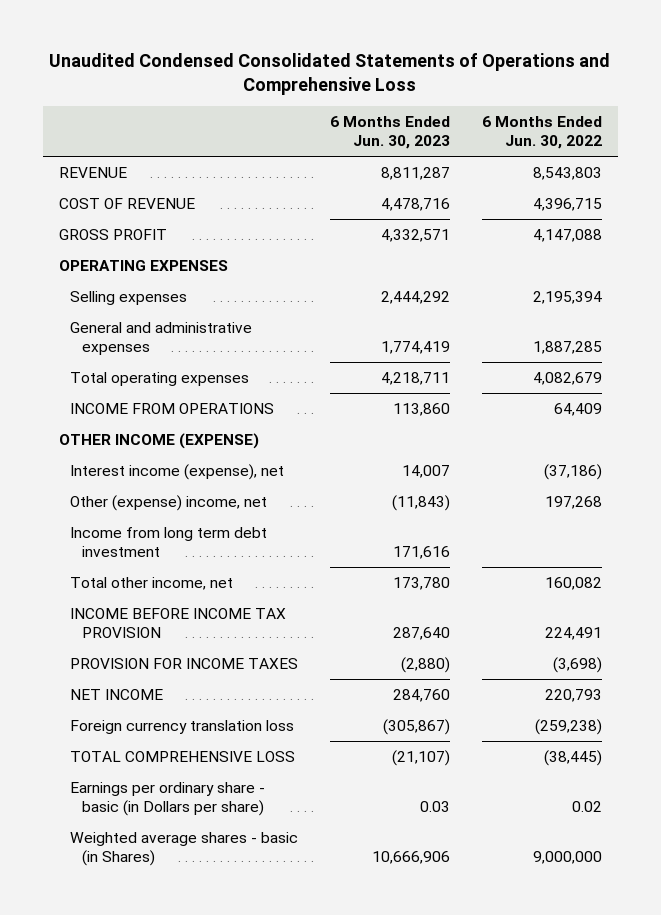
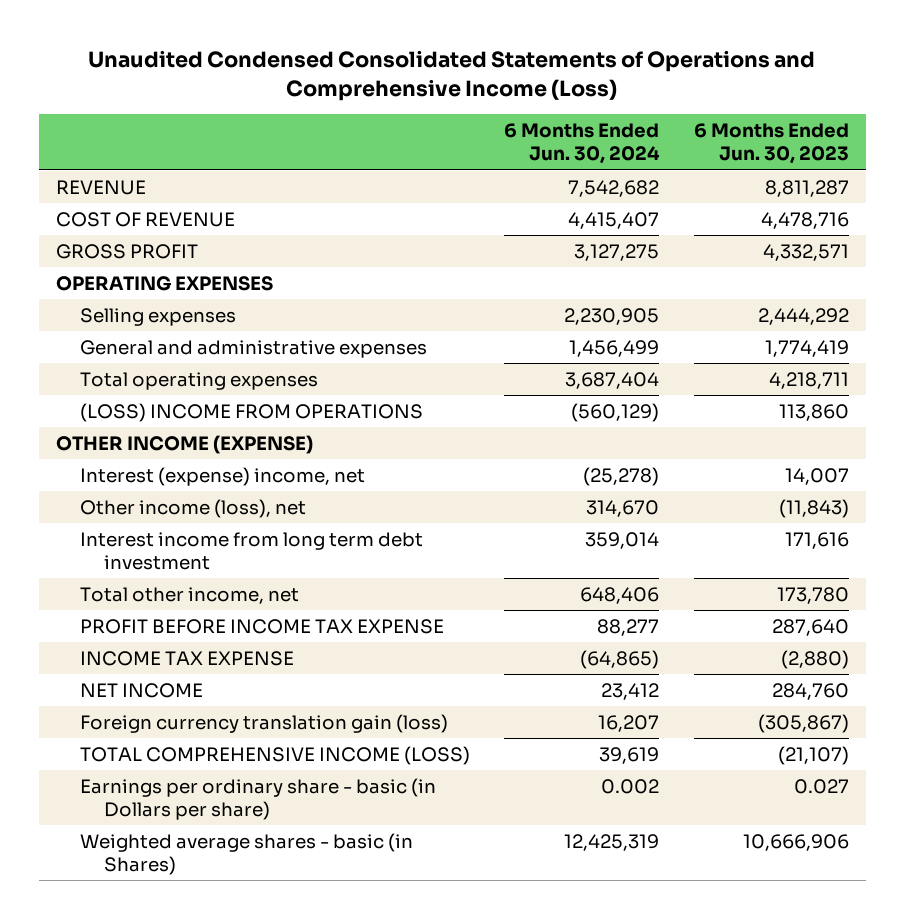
[49,52,611,95] Unaudited Condensed Consolidated Statements of Operations and Comprehensive Loss -> [88,50,816,101] Unaudited Condensed Consolidated Statements of Operations and Comprehensive Income (Loss)
[482,116,603,150] 6 Months Ended Jun. 30, 2022 -> none
none -> [504,123,661,165] 6 Months Ended Jun. 30, 2024
[70,402,275,414] INCOME FROM OPERATIONS -> [79,402,423,422] (LOSS) INCOME FROM OPERATIONS
[70,463,285,480] Interest income (expense), net -> [79,466,365,486] Interest (expense) income, net
[70,494,268,511] Other (expense) income, net -> [79,498,306,518] Other income (loss), net
[70,526,268,557] Income from long term debt investment -> [79,531,423,571] Interest income from long term debt investment
[70,607,287,638] INCOME BEFORE INCOME TAX PROVISION -> [79,618,444,634] PROFIT BEFORE INCOME TAX EXPENSE
[70,657,299,669] PROVISION FOR INCOME TAXES -> [79,650,294,666] INCOME TAX EXPENSE
[70,719,295,734] Foreign currency translation loss -> [79,713,448,733] Foreign currency translation gain (loss)
[70,750,296,762] TOTAL COMPREHENSIVE LOSS -> [79,745,470,765] TOTAL COMPREHENSIVE INCOME (LOSS)
[420,800,451,812] 0.03 -> [793,778,849,794] 0.027

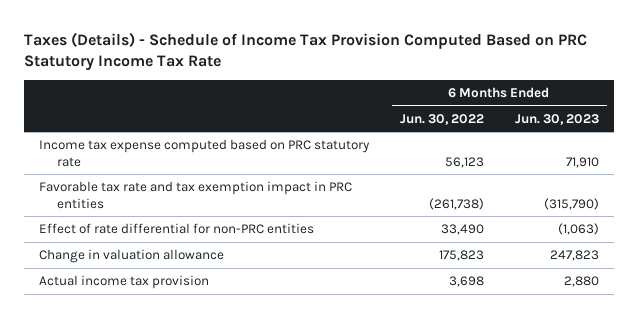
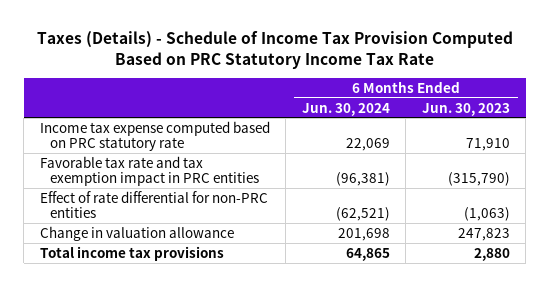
[399,113,484,125] Jun. 30, 2022 -> none
none -> [301,102,390,116] Jun. 30, 2024
[38,275,209,290] Actual income tax provision -> [39,245,224,261] Total income tax provisions

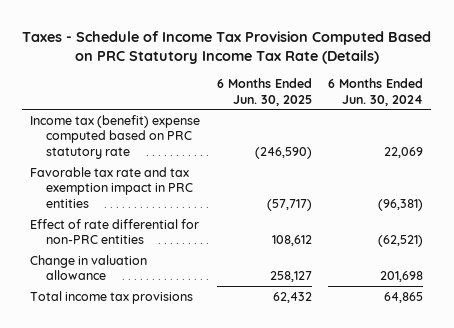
[36,31,513,70] Taxes (Details) - Schedule of Income Tax Provision Computed Based on PRC Statutory Income Tax Rate -> [21,30,431,64] Taxes - Schedule of Income Tax Provision Computed Based on PRC Statutory Income Tax Rate (Details)
[421,102,510,116] Jun. 30, 2023 -> none
none -> [216,77,312,106] 6 Months Ended Jun. 30, 2025
[39,120,270,152] Income tax expense computed based on PRC statutory rate -> [30,114,201,160] Income tax (benefit) expense computed based on PRC statutory rate

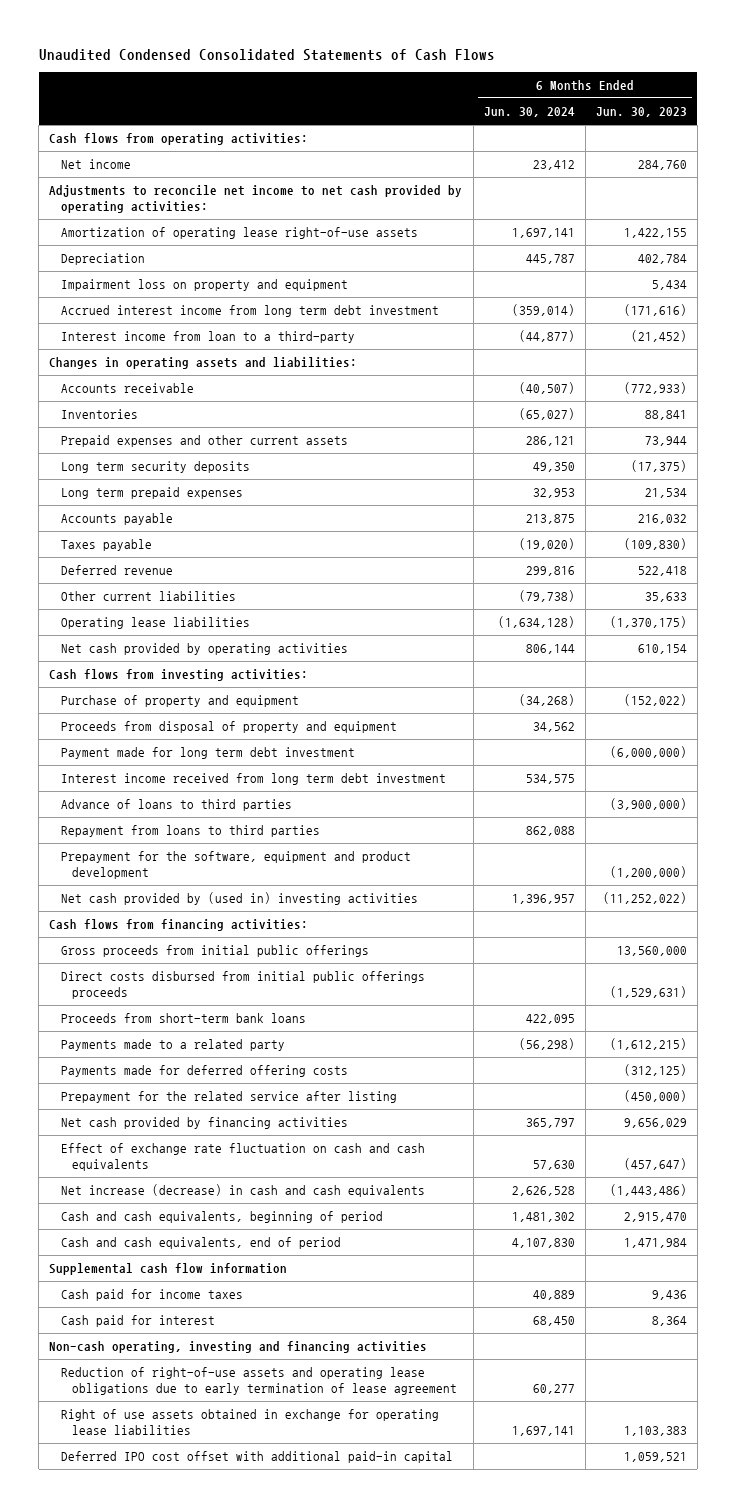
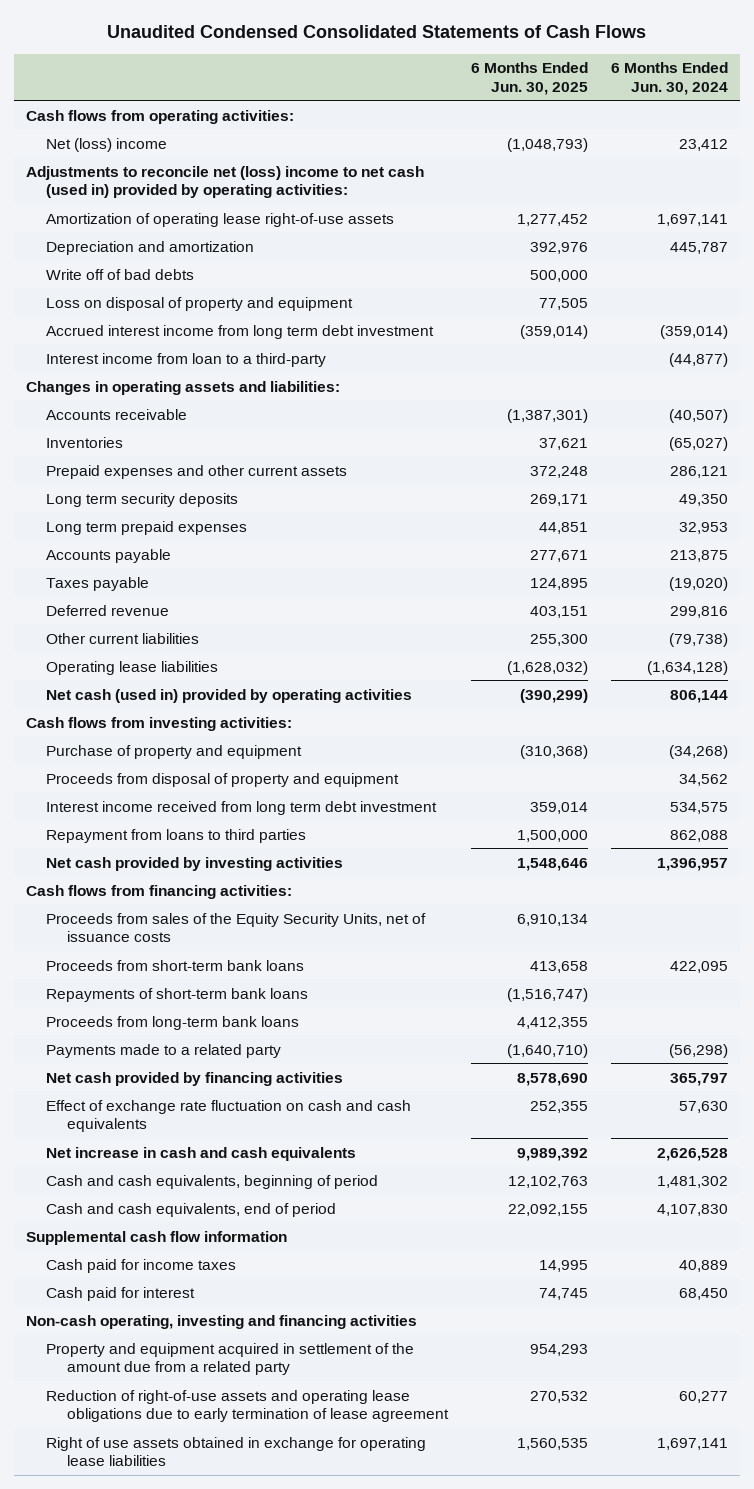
[595,107,687,118] Jun. 30, 2023 -> none
none -> [470,62,588,95] 6 Months Ended Jun. 30, 2025
[60,159,131,170] Net income -> [46,137,168,152] Net (loss) income
[49,185,463,214] Adjustments to reconcile net income to net cash provided by operating activities: -> [25,165,424,198] Adjustments to reconcile net (loss) income to net cash (used in) provided by operating activities:
[60,253,145,266] Depreciation -> [46,240,255,255] Depreciation and amortization
none -> [46,268,195,280] Write off of bad debts
[60,279,348,292] Impairment loss on property and equipment -> [46,296,354,311] Loss on disposal of property and equipment
[60,643,348,656] Net cash provided by operating activities -> [46,688,413,703] Net cash (used in) provided by operating activities
[60,747,355,760] Payment made for long term debt investment -> none
[60,799,292,812] Advance of loans to third parties -> none
[60,851,411,880] Prepayment for the software, equipment and product development -> none
[60,892,418,906] Net cash provided by (used in) investing activities -> [46,856,344,871] Net cash provided by investing activities
[60,945,369,958] Gross proceeds from initial public offerings -> none
[60,971,425,1000] Direct costs disbursed from initial public offerings proceeds -> none
none -> [46,912,427,942] Proceeds from sales of the Equity Security Units, net of issuance costs
none -> [46,987,309,1002] Repayments of short-term bank loans
none -> [46,1015,300,1030] Proceeds from long-term bank loans
[60,1065,348,1078] Payments made for deferred offering costs -> none
[60,1091,397,1104] Prepayment for the related service after listing -> none
[60,1184,425,1198] Net increase (decrease) in cash and cash equivalents -> [46,1146,357,1161] Net increase in cash and cash equivalents
none -> [46,1342,415,1375] Property and equipment acquired in settlement of the amount due from a related party
[60,1451,453,1464] Deferred IPO cost offset with additional paid-in capital -> none

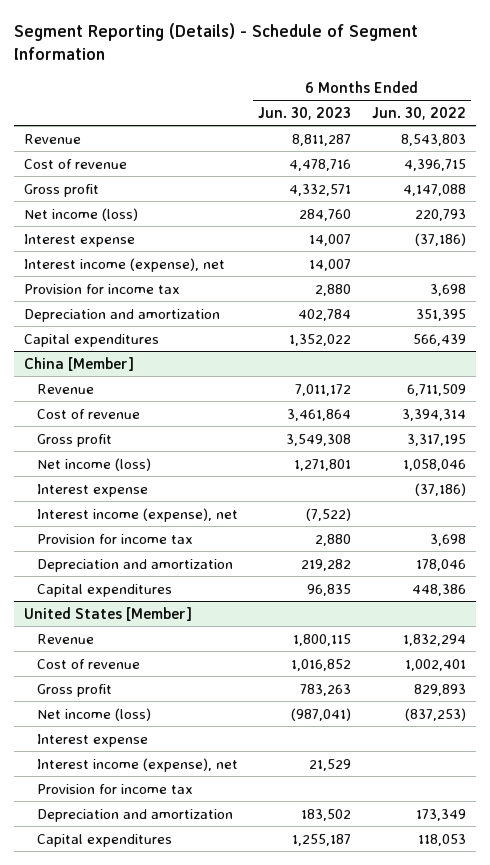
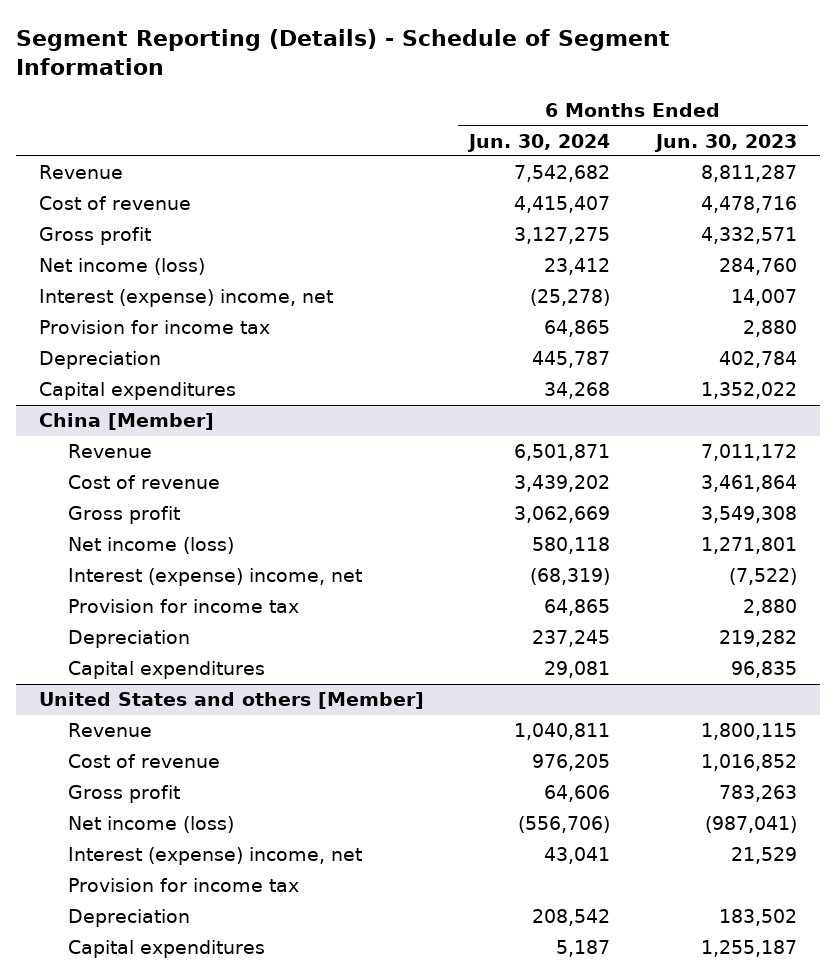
[371,106,466,120] Jun. 30, 2022 -> none
none -> [467,133,611,152] Jun. 30, 2024
[24,233,136,247] Interest expense -> none
[24,257,226,272] Interest income (expense), net -> [38,289,333,308] Interest (expense) income, net
[24,308,221,322] Depreciation and amortization -> [38,351,161,370] Depreciation
[36,483,148,497] Interest expense -> none
[36,507,238,522] Interest income (expense), net -> [67,568,362,587] Interest (expense) income, net
[36,558,233,572] Depreciation and amortization -> [67,630,190,649] Depreciation
[24,606,193,621] United States [Member] -> [38,692,424,710] United States and others [Member]
[36,733,148,747] Interest expense -> none
[36,757,238,772] Interest income (expense), net -> [67,847,362,866] Interest (expense) income, net
[36,808,233,822] Depreciation and amortization -> [67,909,190,928] Depreciation

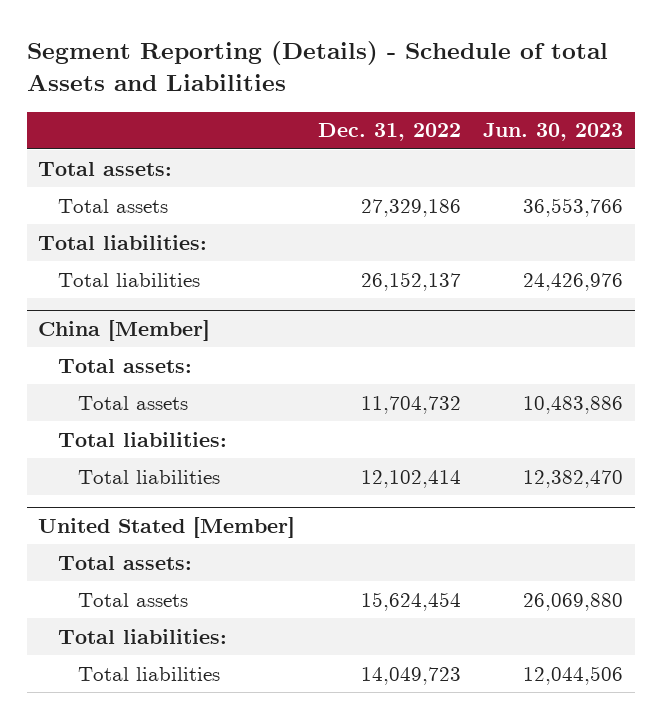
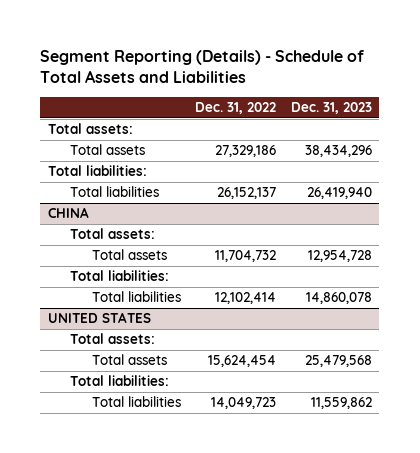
[26,40,608,92] Segment Reporting (Details) - Schedule of total Assets and Liabilities -> [40,49,365,84] Segment Reporting (Details) - Schedule of Total Assets and Liabilities
[483,123,624,142] Jun. 30, 2023 -> none
none -> [291,102,373,115] Dec. 31, 2023
[37,319,210,341] China [Member] -> [47,207,89,219] CHINA
[37,516,295,538] United Stated [Member] -> [47,312,151,324] UNITED STATES

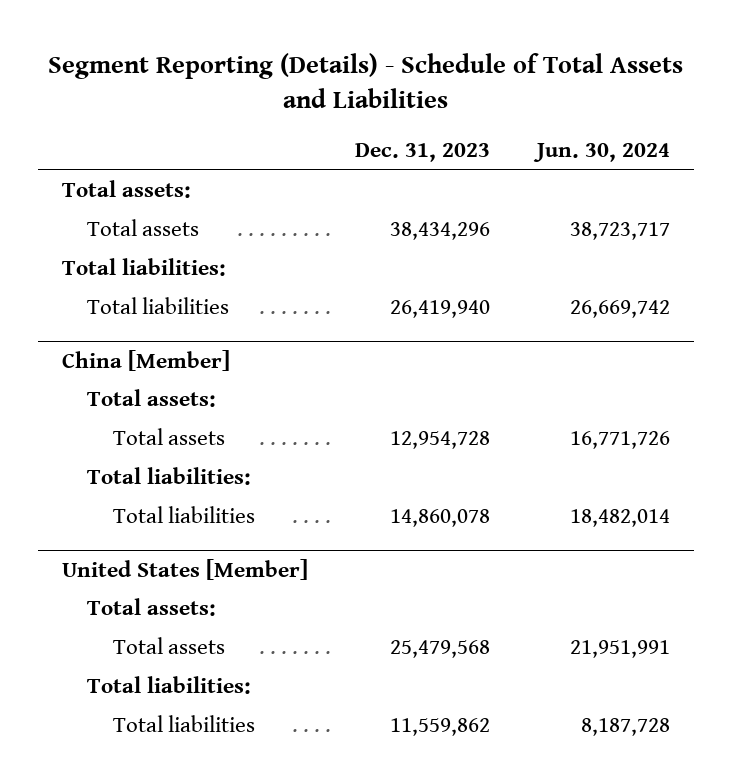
[195,102,277,115] Dec. 31, 2022 -> none
none -> [533,143,671,163] Jun. 30, 2024
[47,207,89,219] CHINA -> [61,349,230,371] China [Member]
[47,312,151,324] UNITED STATES -> [61,558,308,580] United States [Member]

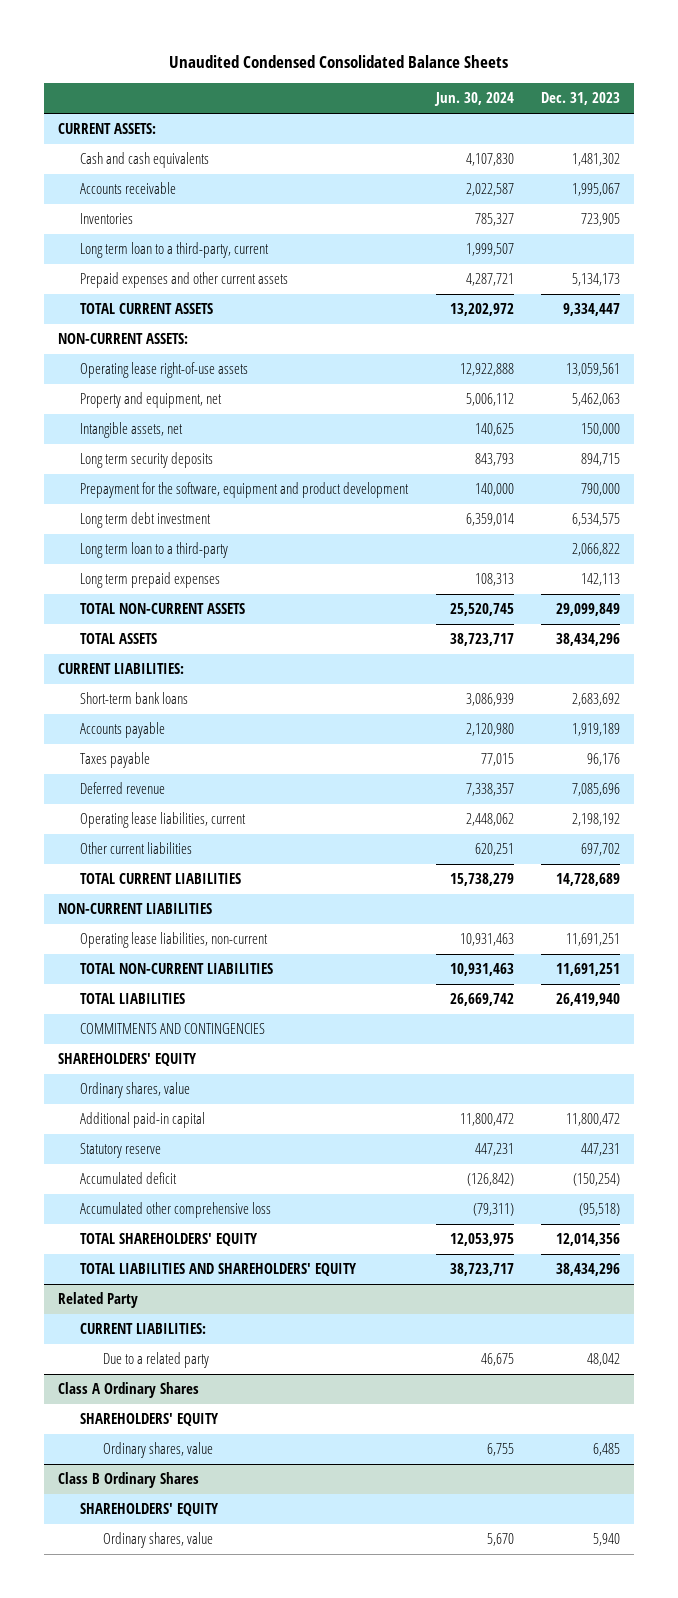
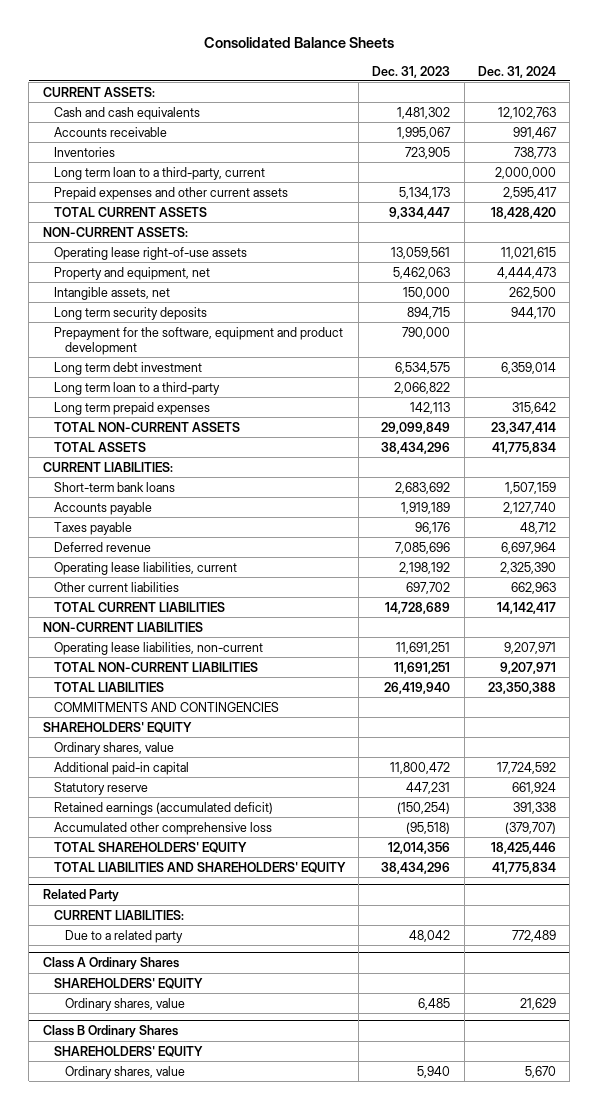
[169,54,509,68] Unaudited Condensed Consolidated Balance Sheets -> [204,37,395,49] Consolidated Balance Sheets
[433,92,514,107] Jun. 30, 2024 -> none
none -> [477,65,556,78] Dec. 31, 2024
[80,1172,178,1185] Accumulated deficit -> [53,801,273,815] Retained earnings (accumulated deficit)

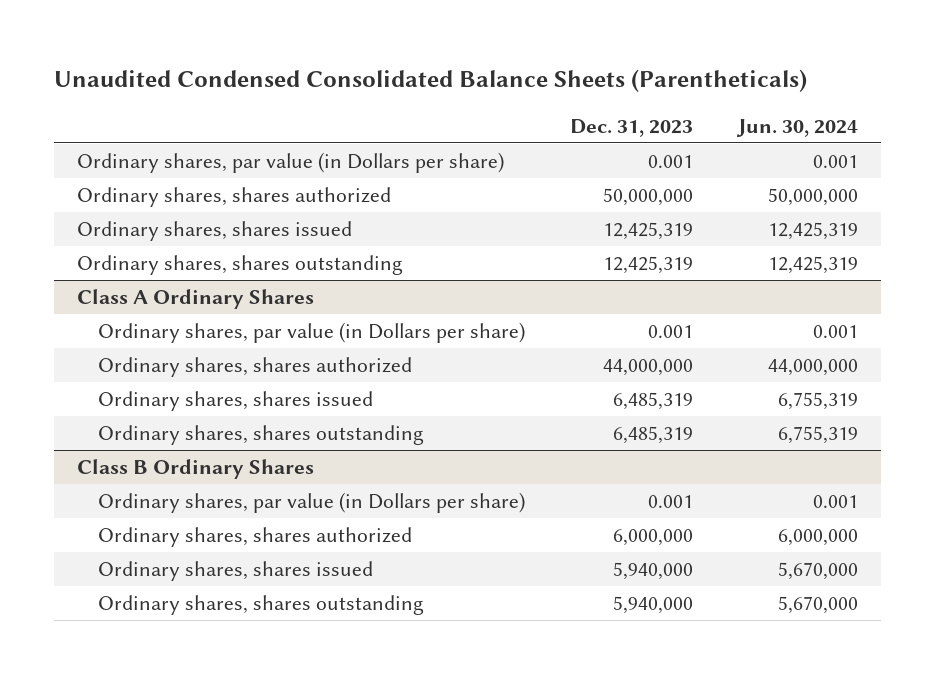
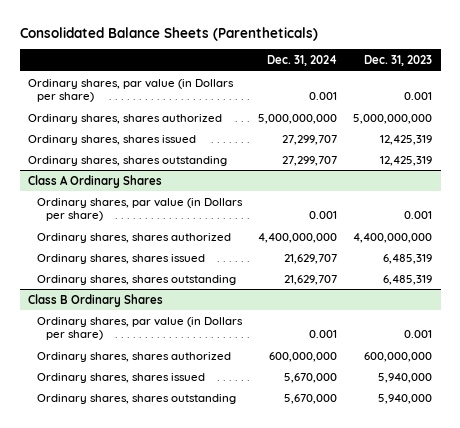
[54,69,808,93] Unaudited Condensed Consolidated Balance Sheets (Parentheticals) -> [19,26,318,41] Consolidated Balance Sheets (Parentheticals)
[736,118,859,137] Jun. 30, 2024 -> none
none -> [267,55,338,67] Dec. 31, 2024
[603,188,694,207] 50,000,000 -> [353,113,433,124] 5,000,000,000
[603,359,694,377] 44,000,000 -> [353,232,433,243] 4,400,000,000
[613,529,694,547] 6,000,000 -> [364,351,433,362] 600,000,000

